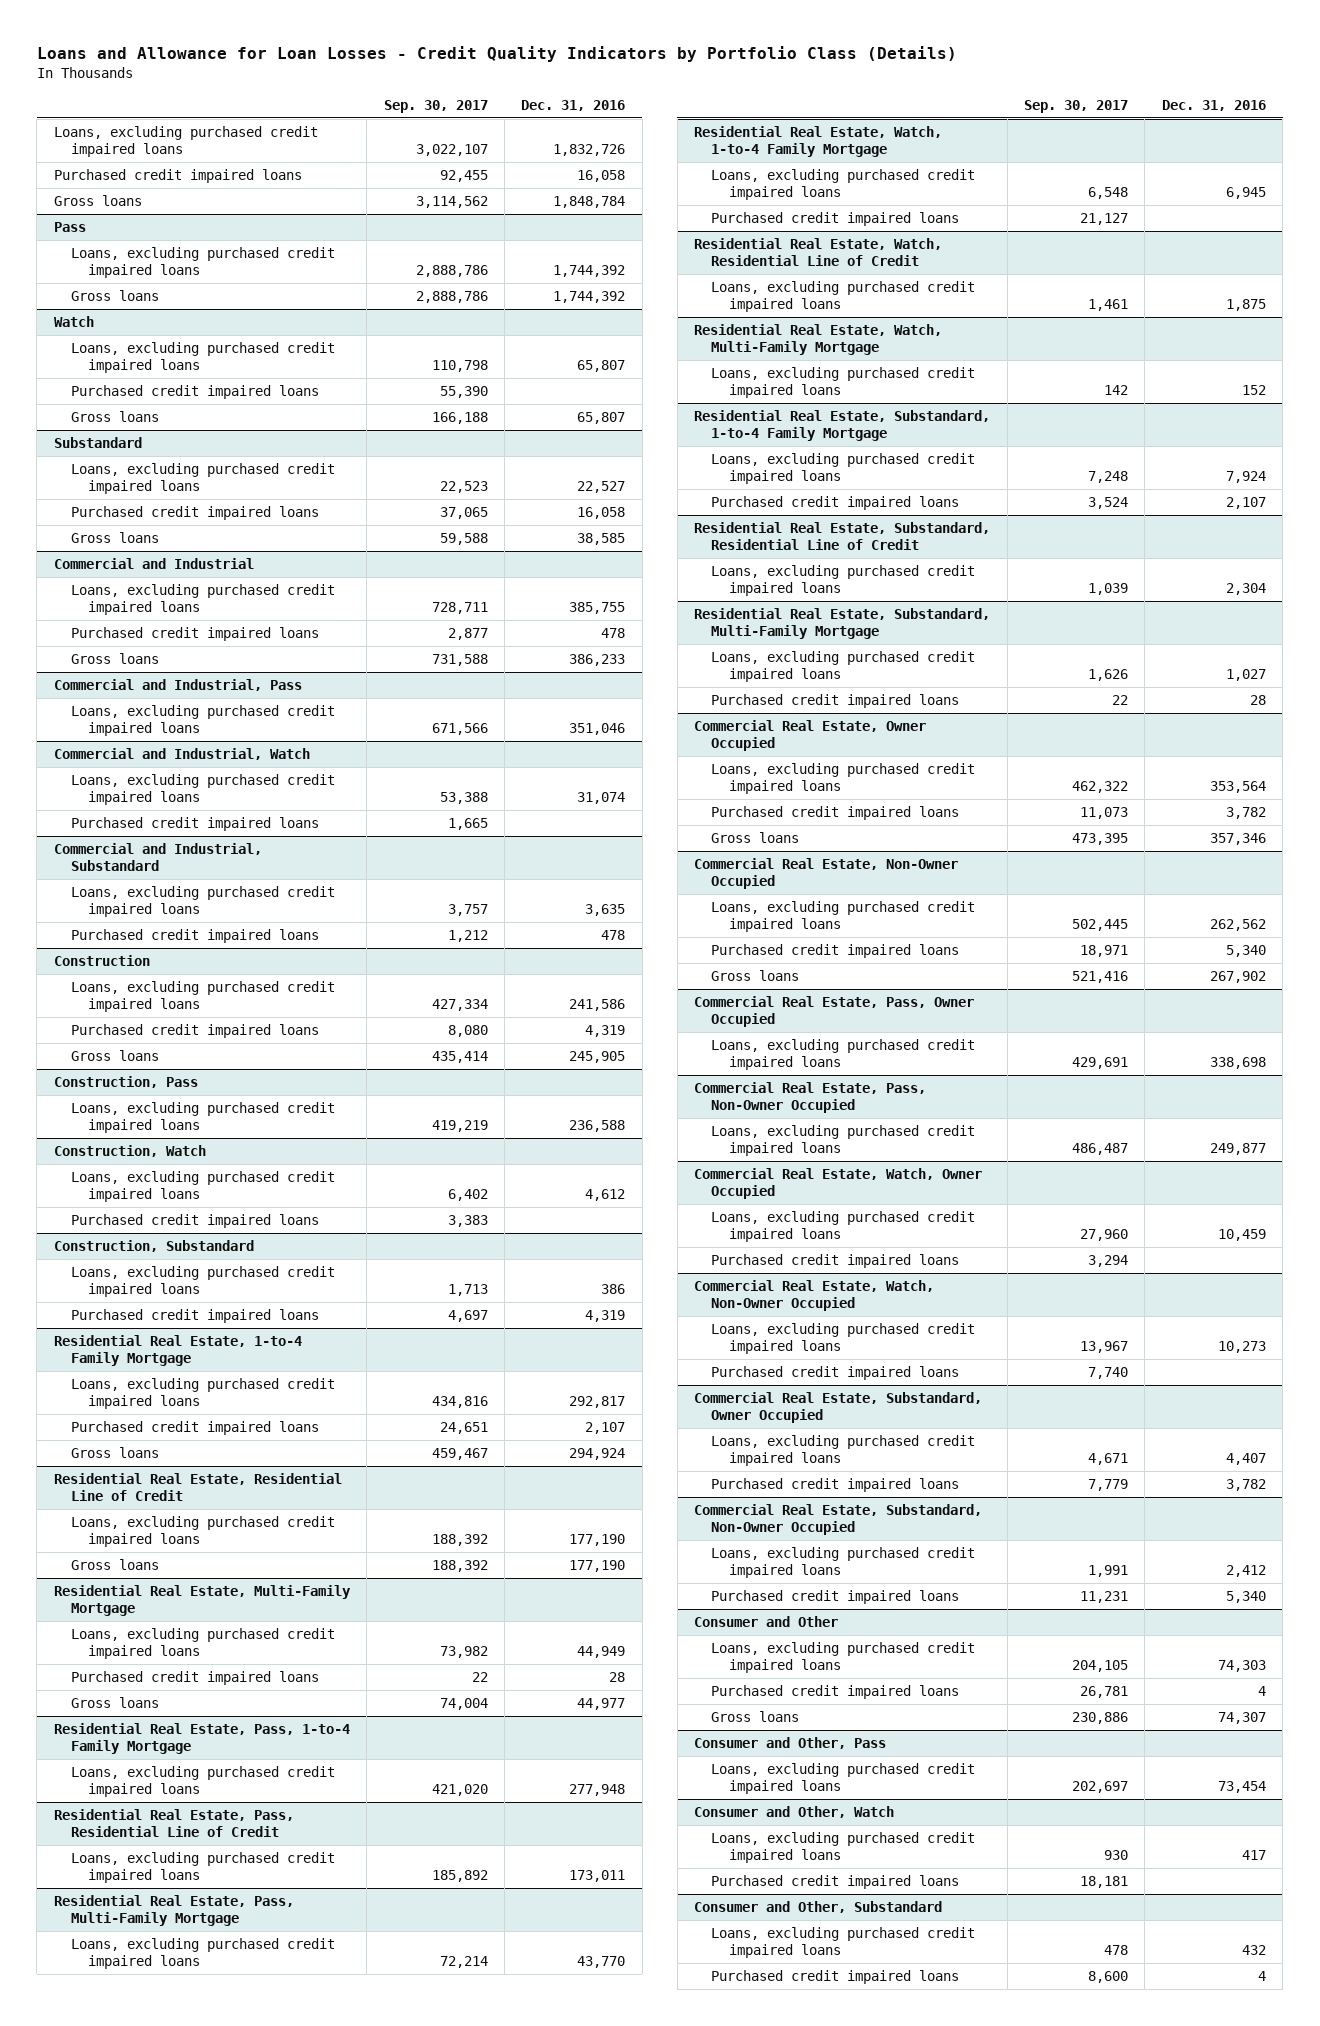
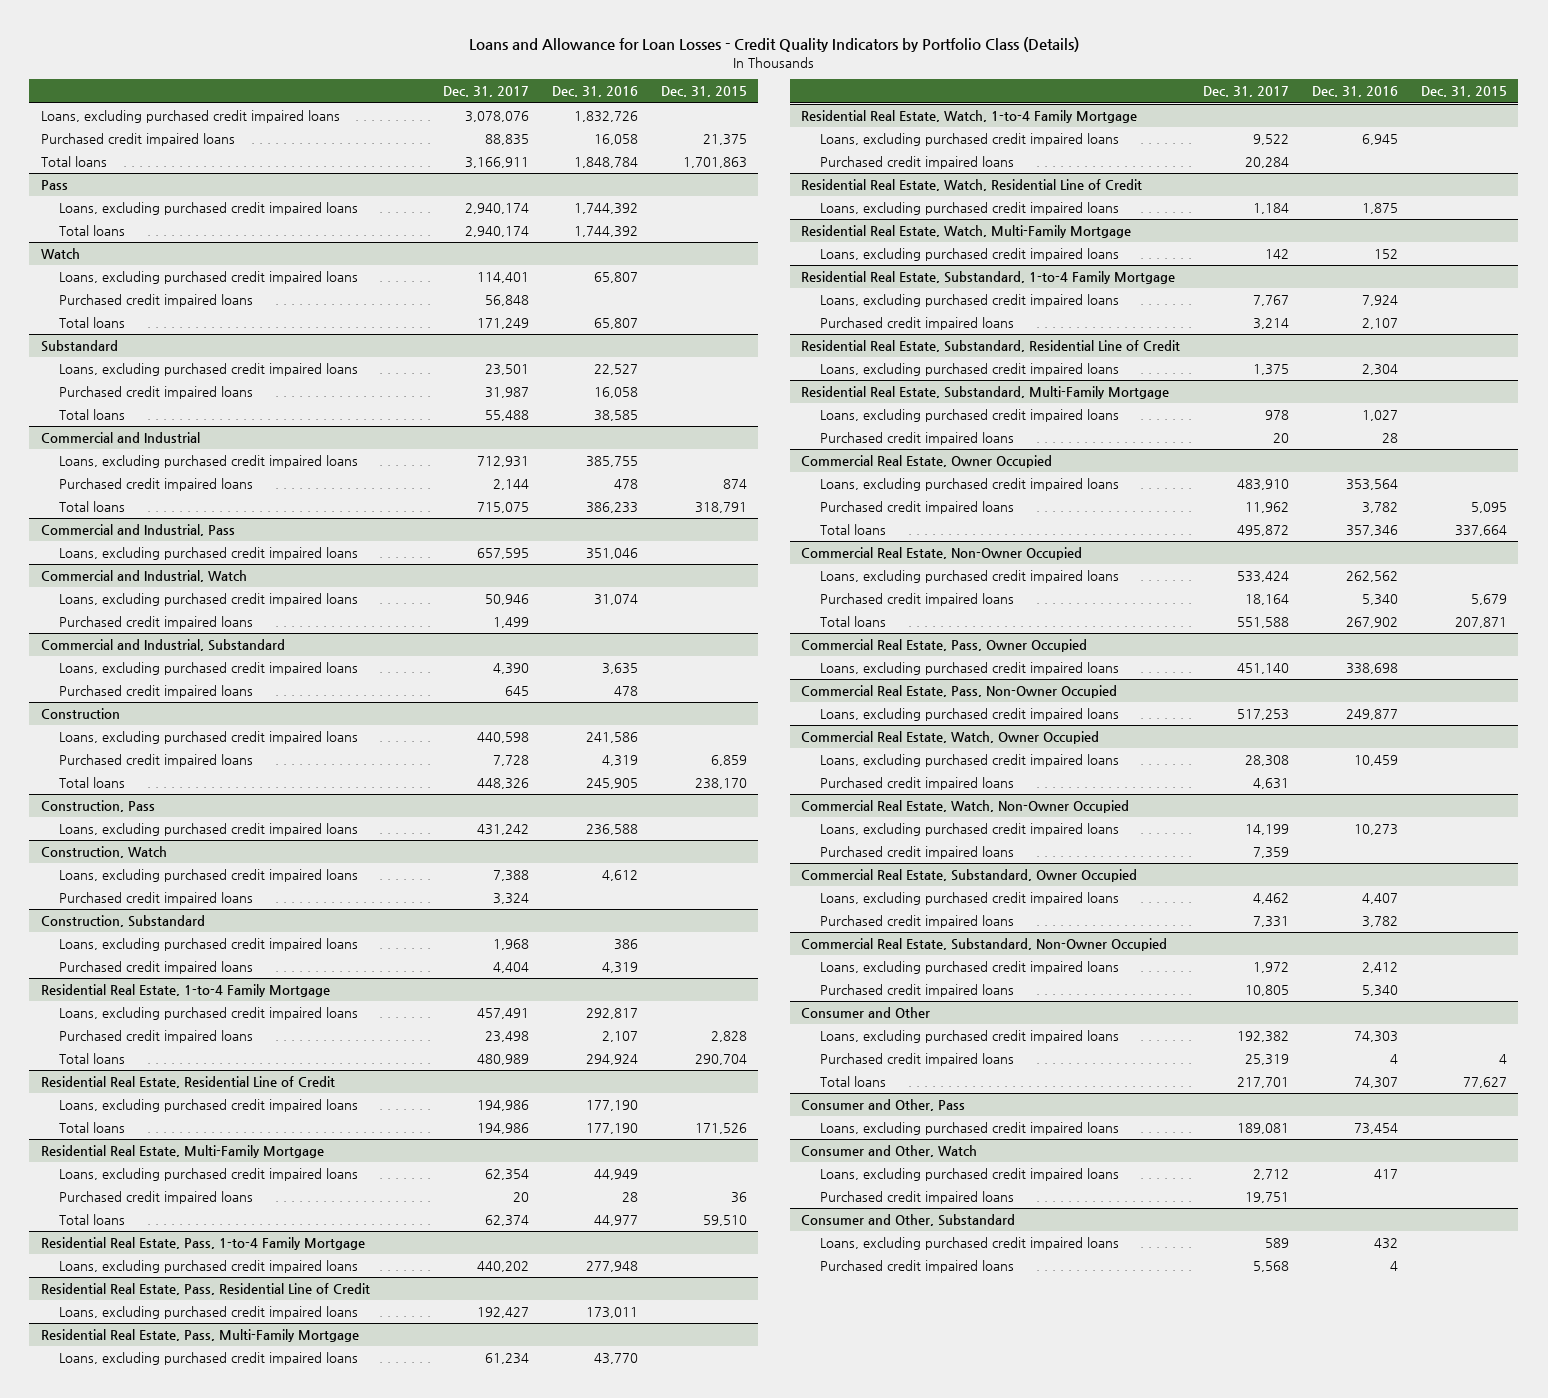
[383,99,488,113] Sep. 30, 2017 -> none
none -> [442,86,529,98] Dec. 31, 2017
none -> [660,86,747,98] Dec. 31, 2015
[53,195,142,207] Gross loans -> [40,156,107,168] Total loans
[71,290,160,302] Gross loans -> [59,225,126,237] Total loans
[71,411,160,423] Gross loans -> [59,317,126,329] Total loans
[71,532,160,544] Gross loans -> [59,409,126,421] Total loans
[71,653,160,665] Gross loans -> [59,501,126,513] Total loans
[71,1050,160,1062] Gross loans -> [59,777,126,789] Total loans
[71,1447,160,1459] Gross loans -> [59,1053,126,1065] Total loans
[71,1559,160,1571] Gross loans -> [59,1122,126,1134] Total loans
[71,1697,160,1709] Gross loans -> [59,1214,126,1226] Total loans
[711,832,800,844] Gross loans -> [819,524,886,536] Total loans
[711,970,800,982] Gross loans -> [819,616,886,628] Total loans
[711,1711,800,1723] Gross loans -> [819,1076,886,1088] Total loans

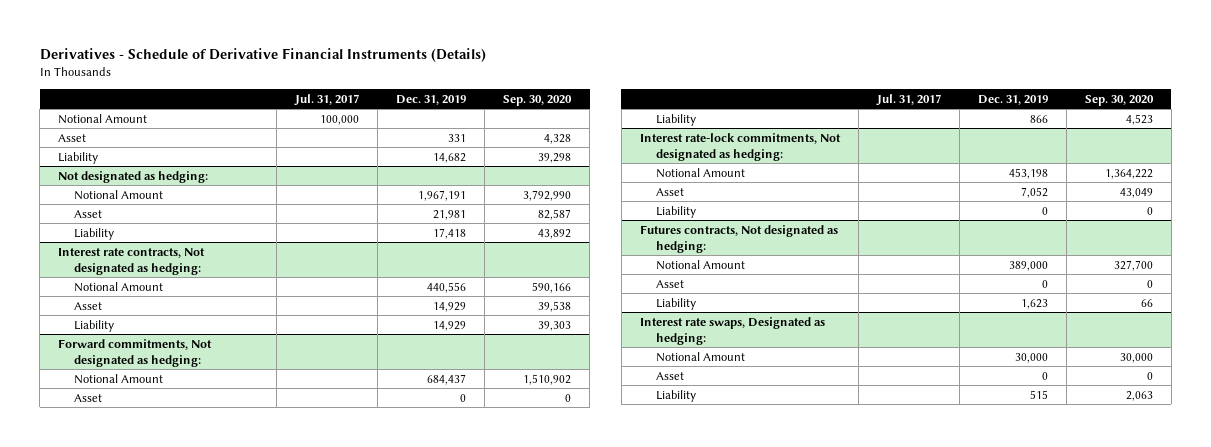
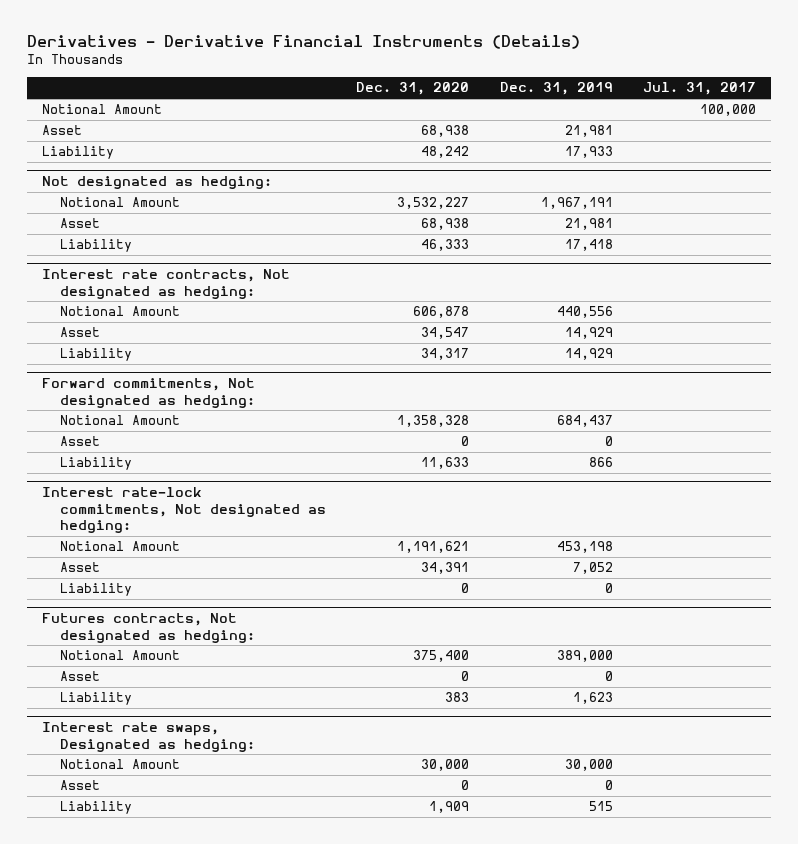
[39,48,486,63] Derivatives - Schedule of Derivative Financial Instruments (Details) -> [26,34,580,49] Derivatives - Derivative Financial Instruments (Details)
[503,94,573,106] Sep. 30, 2020 -> none
none -> [356,82,470,96] Dec. 31, 2020
[448,133,467,142] 331 -> [564,125,613,138] 21,981
[433,152,467,163] 14,682 -> [564,146,613,159] 17,933

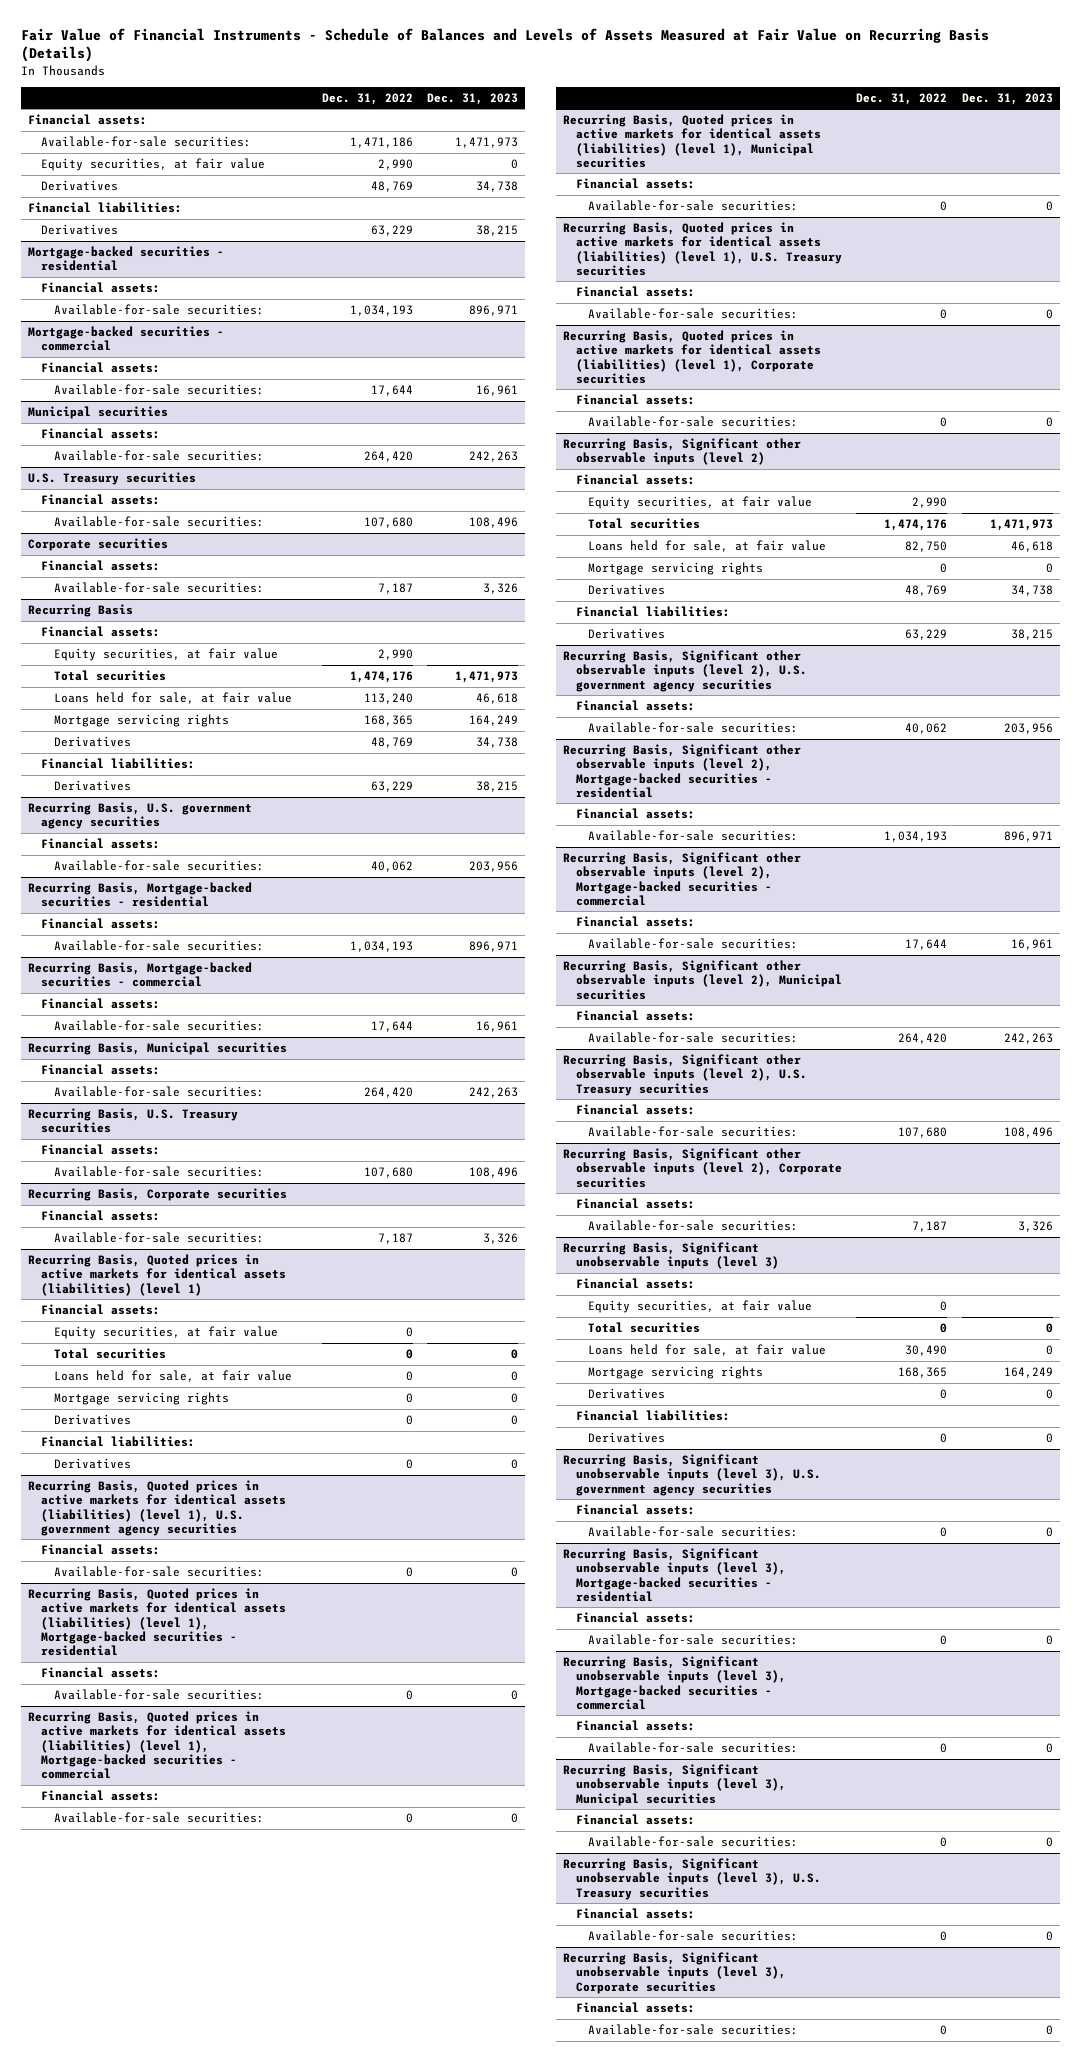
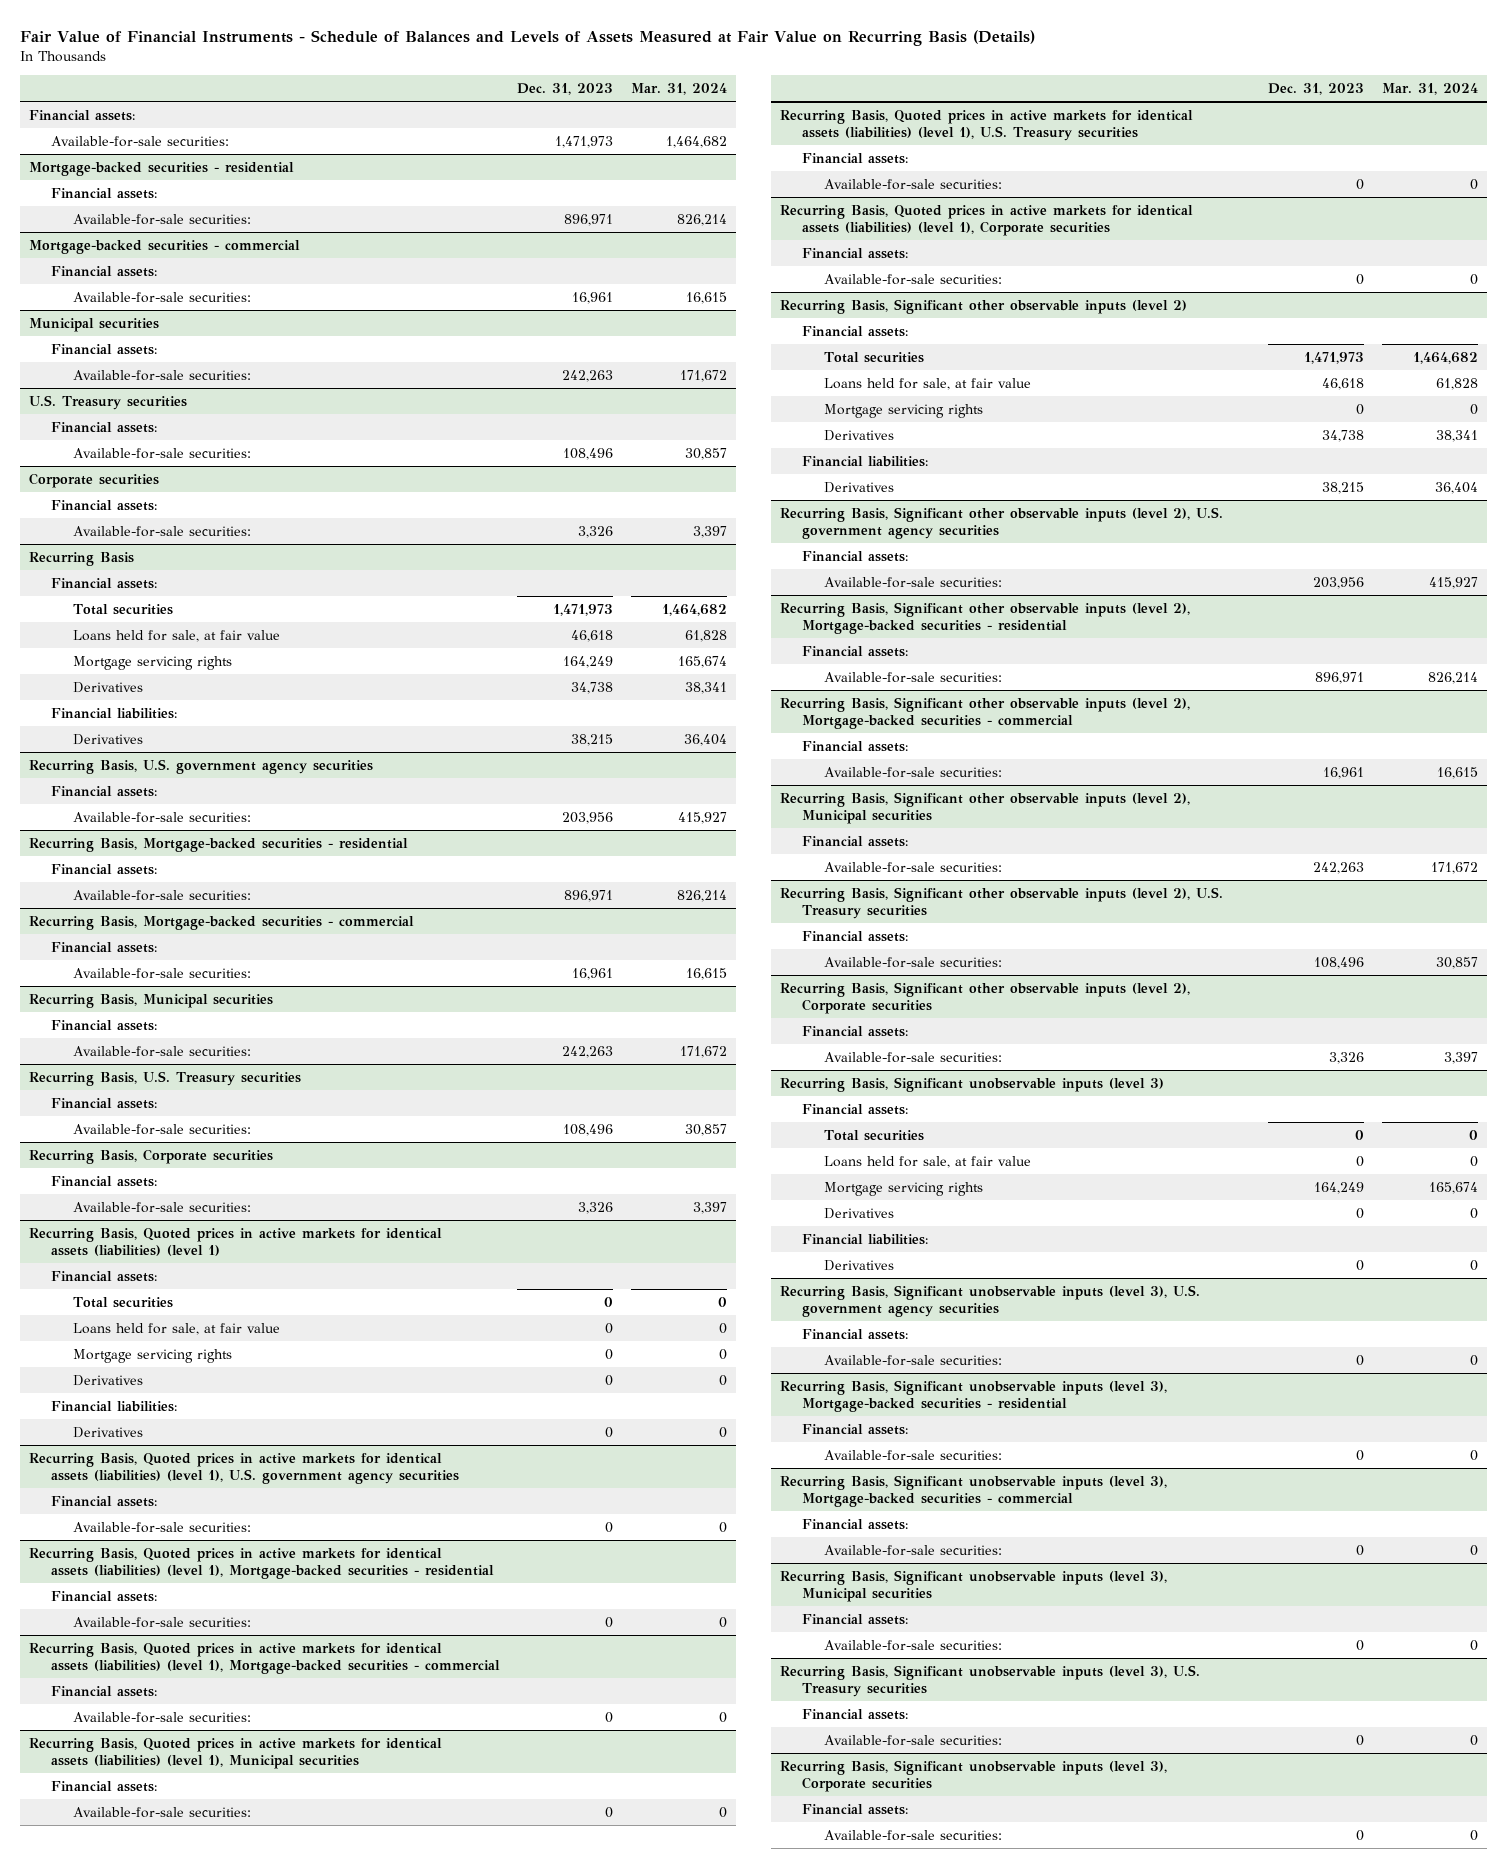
[321,92,413,105] Dec. 31, 2022 -> none
none -> [630,82,727,95] Mar. 31, 2024
[40,157,265,171] Equity securities, at fair value -> none
[40,179,118,191] Derivatives -> none
[28,201,183,213] Financial liabilities: -> none
[40,223,118,235] Derivatives -> none
[53,647,278,661] Equity securities, at fair value -> none
[53,1325,278,1339] Equity securities, at fair value -> none
[588,495,813,509] Equity securities, at fair value -> none
[588,1299,813,1313] Equity securities, at fair value -> none

